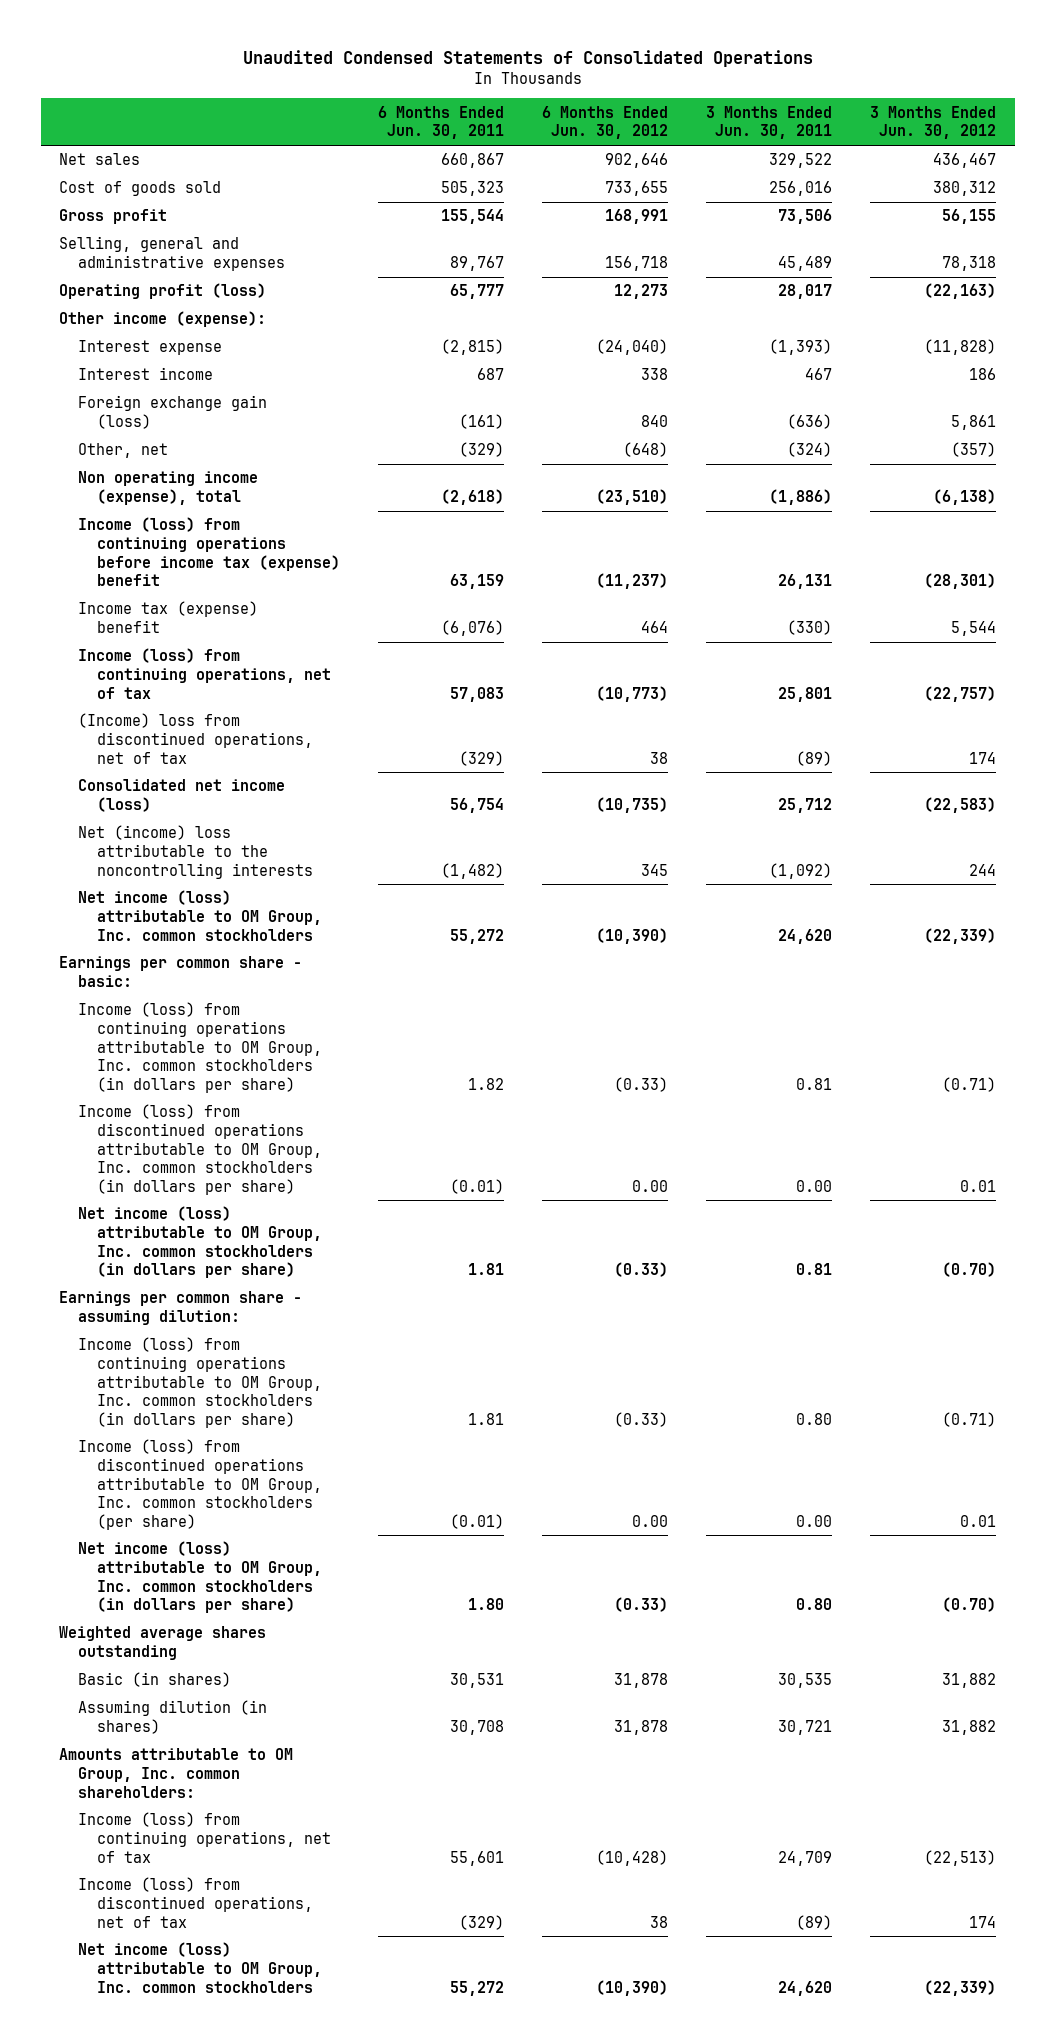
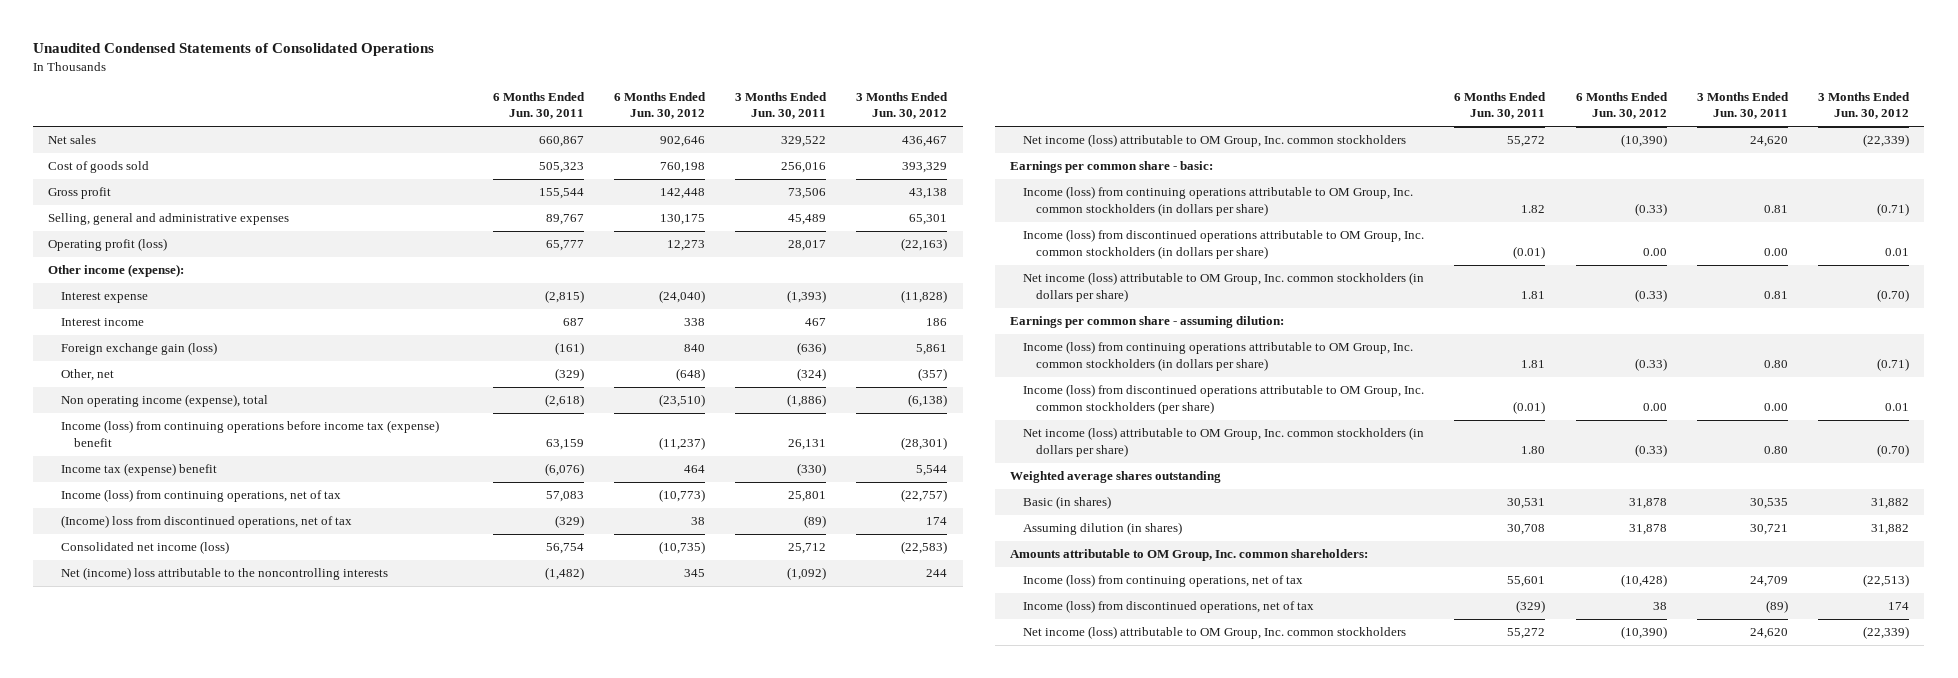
[604,181,668,197] 733,655 -> [659,162,705,174] 760,198
[932,181,996,197] 380,312 -> [902,162,948,174] 393,329
[604,209,668,225] 168,991 -> [659,188,705,200] 142,448
[941,209,996,225] 56,155 -> [909,188,948,200] 43,138
[604,256,668,272] 156,718 -> [659,214,705,226] 130,175
[941,256,996,272] 78,318 -> [909,214,948,226] 65,301

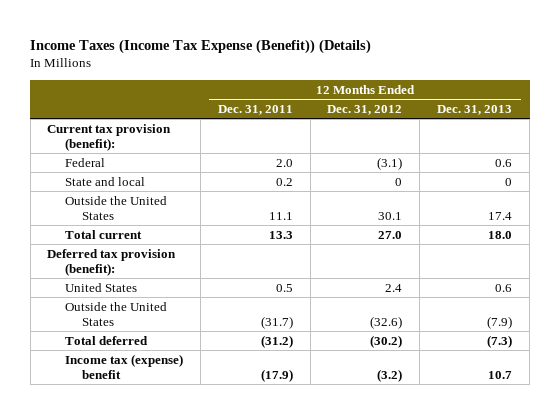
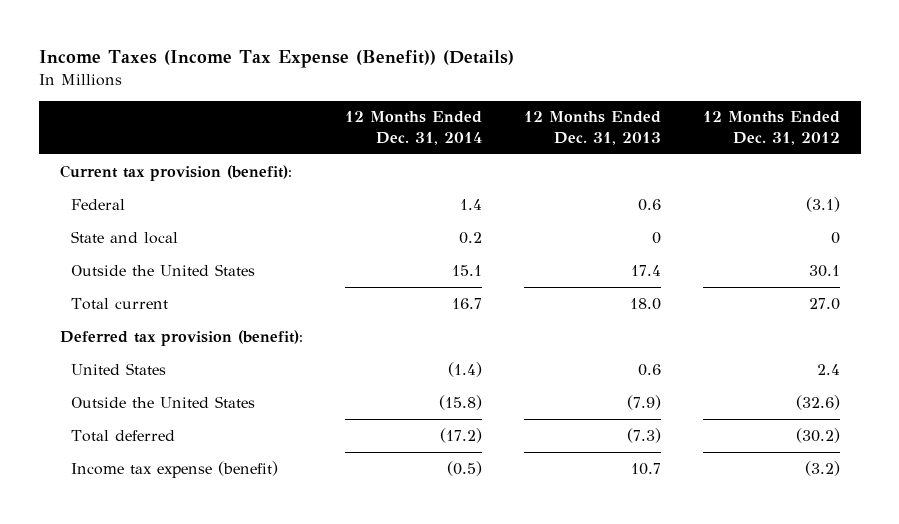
[217,104,293,115] Dec. 31, 2011 -> none
none -> [344,111,482,145] 12 Months Ended Dec. 31, 2014
[64,353,183,379] Income tax (expense) benefit -> [70,460,278,478] Income tax expense (benefit)

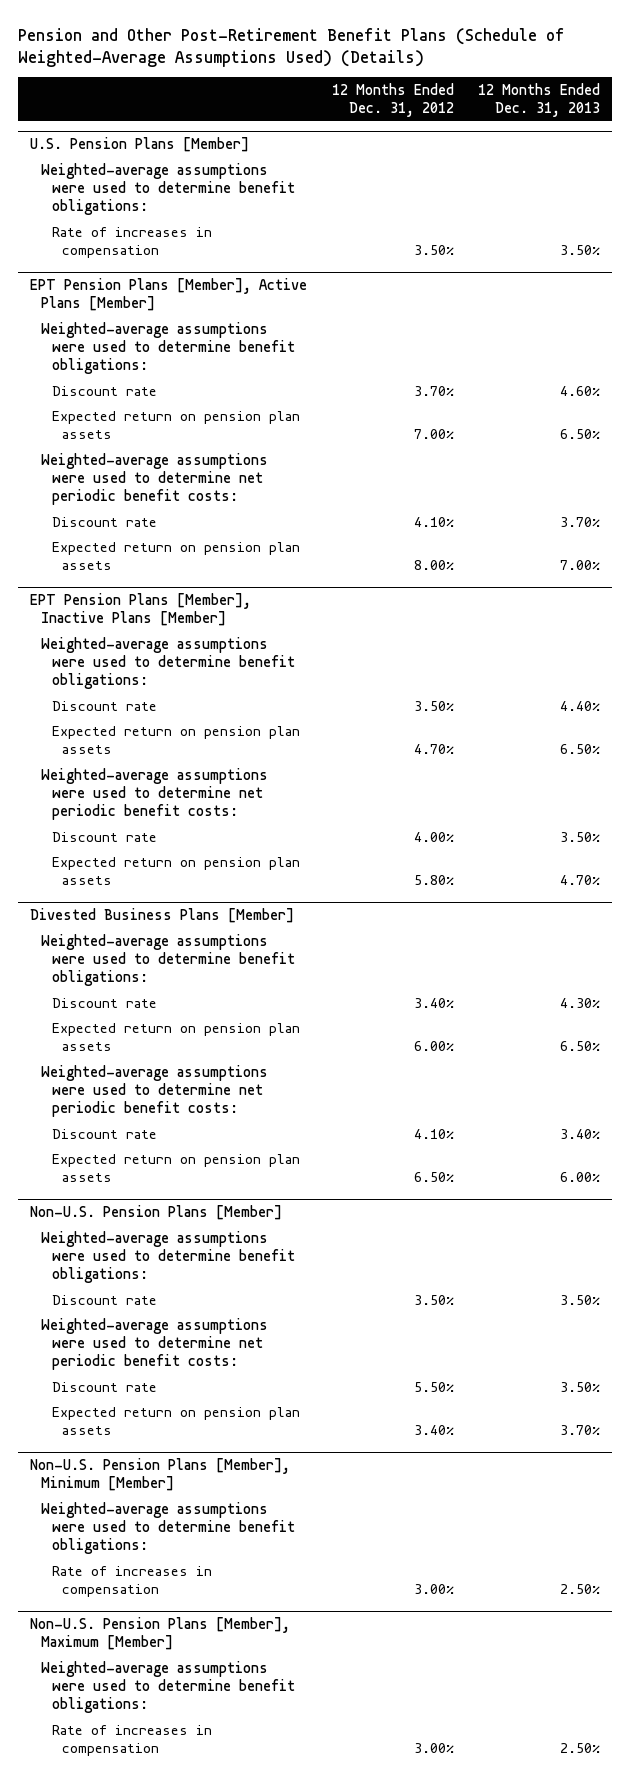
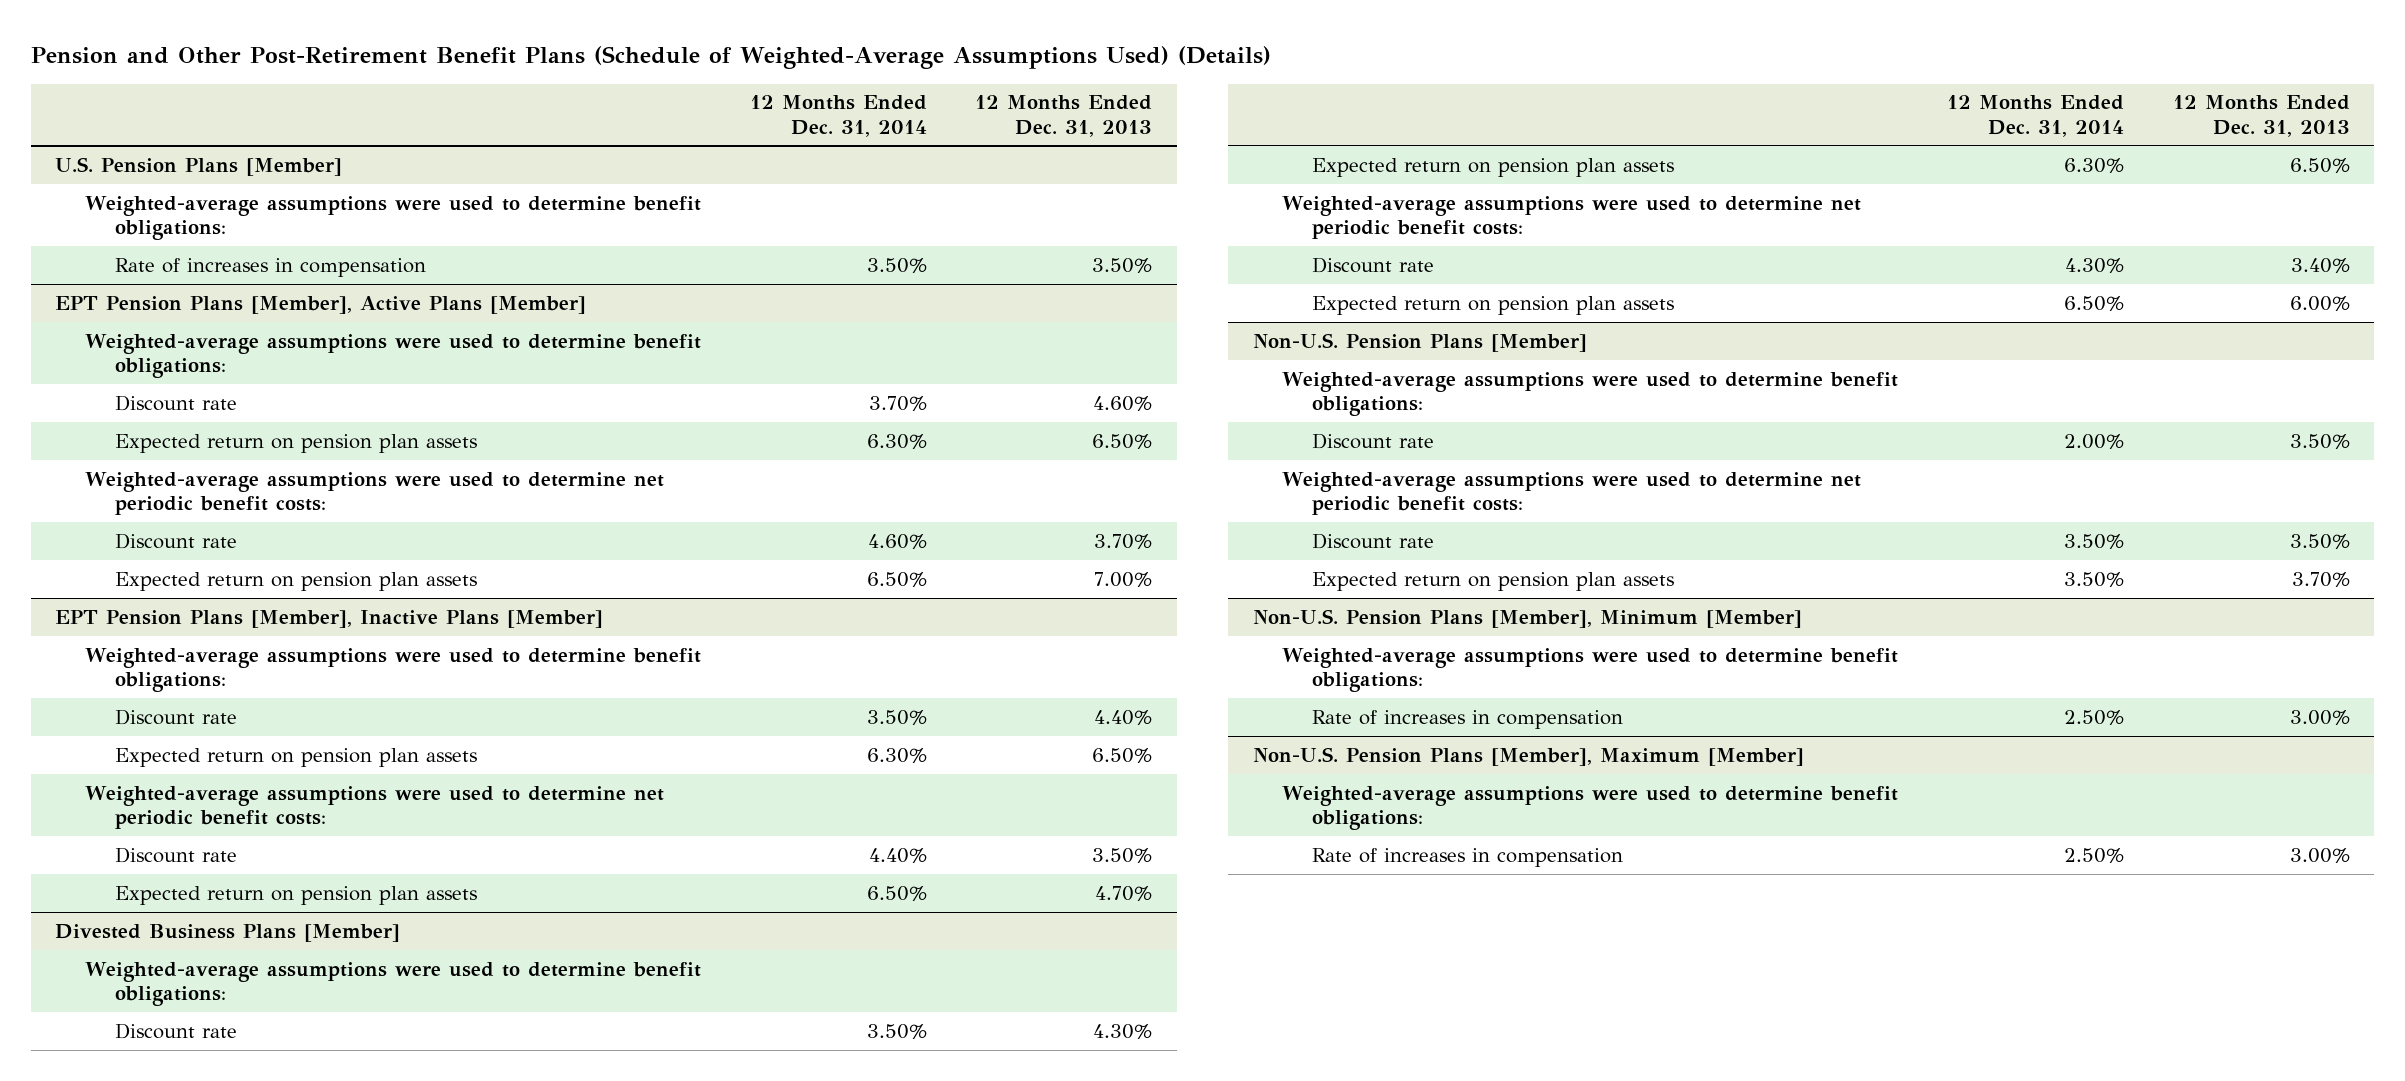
[331,83,454,118] 12 Months Ended Dec. 31, 2012 -> none
none -> [749,95,927,137] 12 Months Ended Dec. 31, 2014
[559,1583,600,1594] 2.50% -> [2289,709,2350,725] 3.00%
[559,1742,600,1753] 2.50% -> [2289,847,2350,863] 3.00%

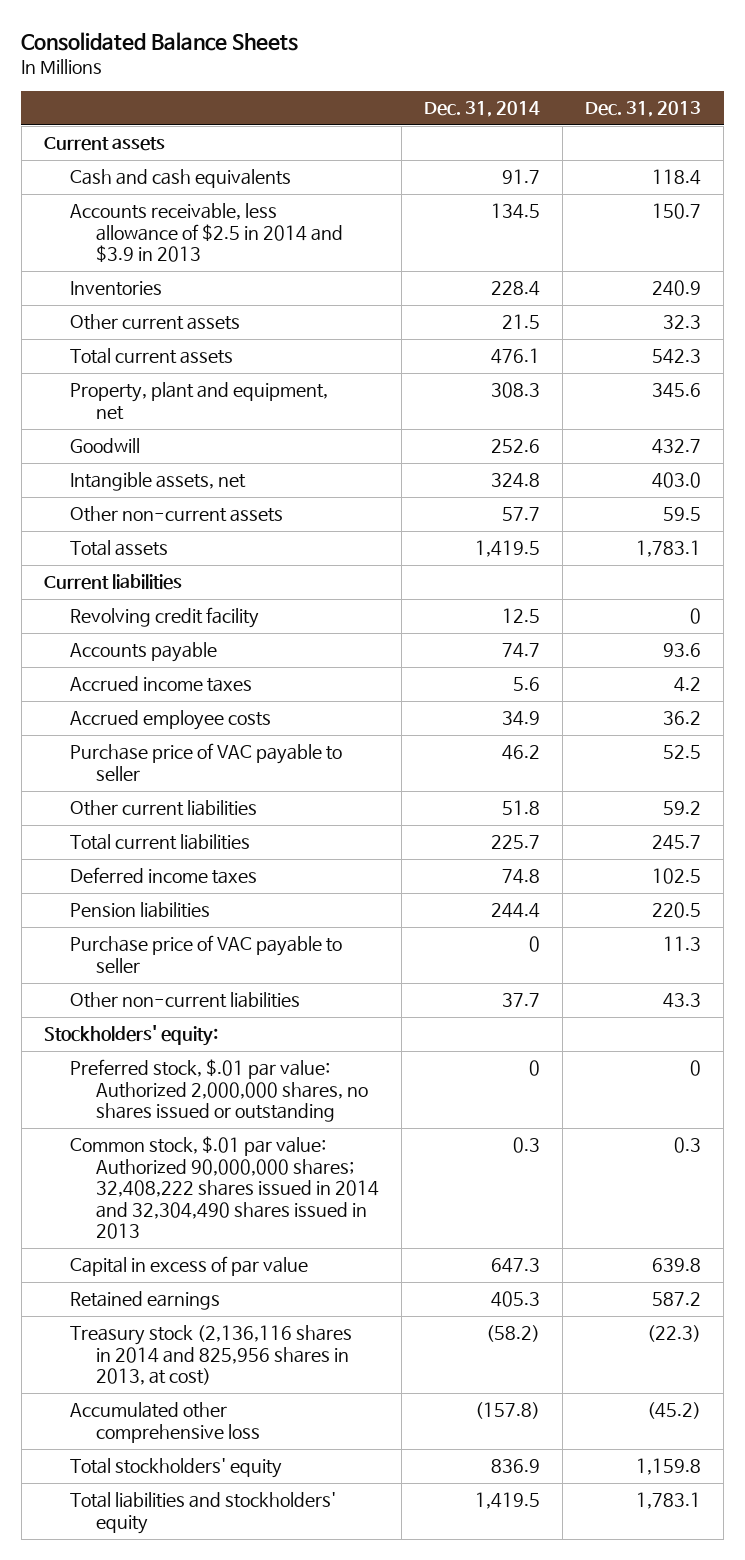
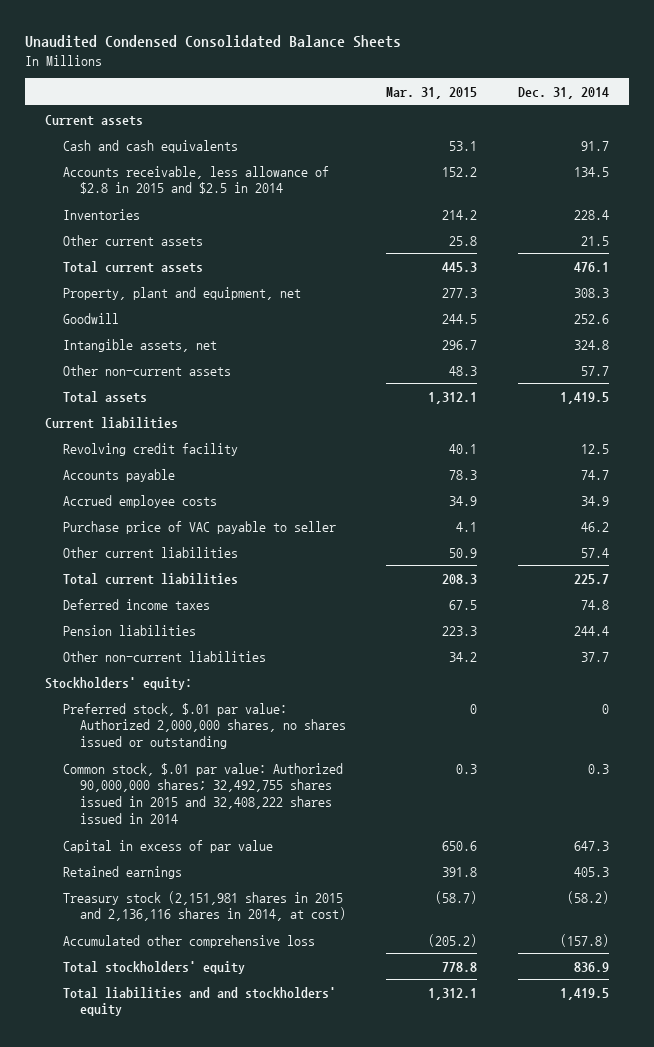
[21,31,299,51] Consolidated Balance Sheets -> [25,35,402,49] Unaudited Condensed Consolidated Balance Sheets
[585,101,702,118] Dec. 31, 2013 -> none
none -> [386,86,478,99] Mar. 31, 2015
[70,203,344,263] Accounts receivable, less allowance of $2.5 in 2014 and $3.9 in 2013 -> [62,165,329,195] Accounts receivable, less allowance of $2.8 in 2015 and $2.5 in 2014
[70,676,253,693] Accrued income taxes -> none
[502,800,541,816] 51.8 -> [580,547,609,558] 57.4
[70,935,343,973] Purchase price of VAC payable to seller -> none
[70,1136,380,1240] Common stock, $.01 par value: Authorized 90,000,000 shares; 32,408,222 shares issued in 2014 and 32,304,490 shares issued in 2013 -> [62,762,343,824] Common stock, $.01 par value: Authorized 90,000,000 shares; 32,492,755 shares issued in 2015 and 32,408,222 shares issued in 2014
[70,1325,353,1386] Treasury stock (2,136,116 shares in 2014 and 825,956 shares in 2013, at cost) -> [62,890,346,922] Treasury stock (2,151,981 shares in 2015 and 2,136,116 shares in 2014, at cost)
[70,1492,337,1534] Total liabilities and stockholders' equity -> [62,986,336,1017] Total liabilities and and stockholders' equity

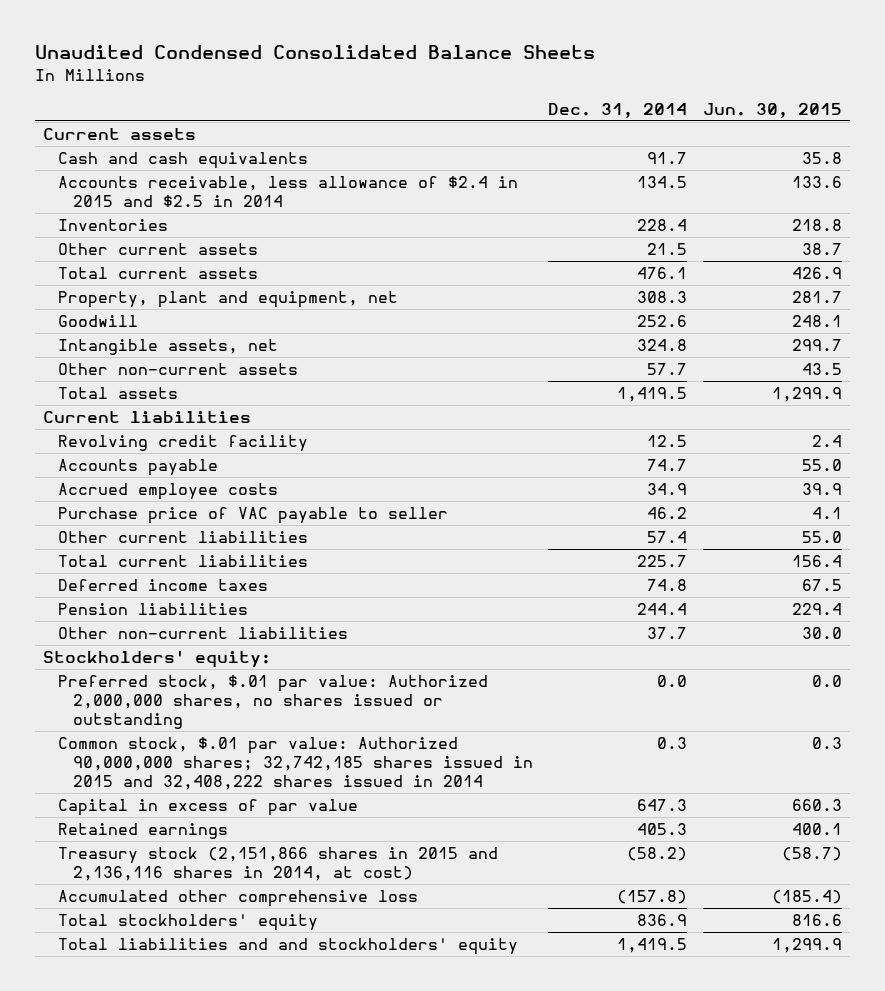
[386,86,478,99] Mar. 31, 2015 -> none
none -> [703,102,843,118] Jun. 30, 2015
[62,165,329,195] Accounts receivable, less allowance of $2.8 in 2015 and $2.5 in 2014 -> [57,176,518,207] Accounts receivable, less allowance of $2.4 in 2015 and $2.5 in 2014
[601,703,609,714] 0 -> [657,675,688,688] 0.0
[62,762,343,824] Common stock, $.01 par value: Authorized 90,000,000 shares; 32,492,755 shares issued in 2015 and 32,408,222 shares issued in 2014 -> [57,737,533,790] Common stock, $.01 par value: Authorized 90,000,000 shares; 32,742,185 shares issued in 2015 and 32,408,222 shares issued in 2014
[62,890,346,922] Treasury stock (2,151,981 shares in 2015 and 2,136,116 shares in 2014, at cost) -> [57,847,498,881] Treasury stock (2,151,866 shares in 2015 and 2,136,116 shares in 2014, at cost)

